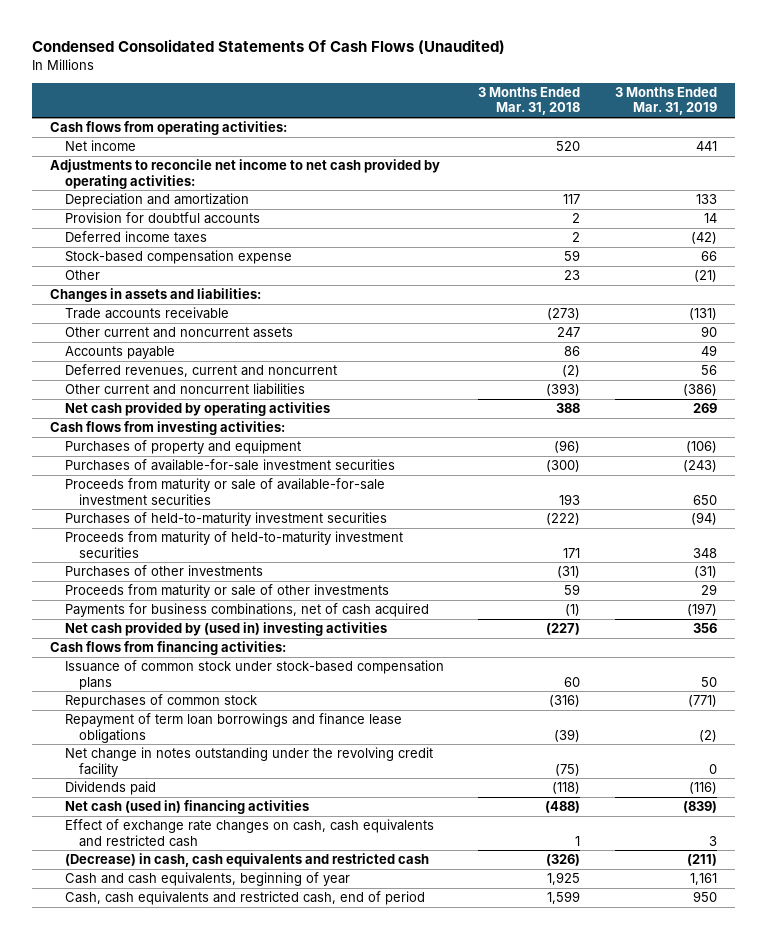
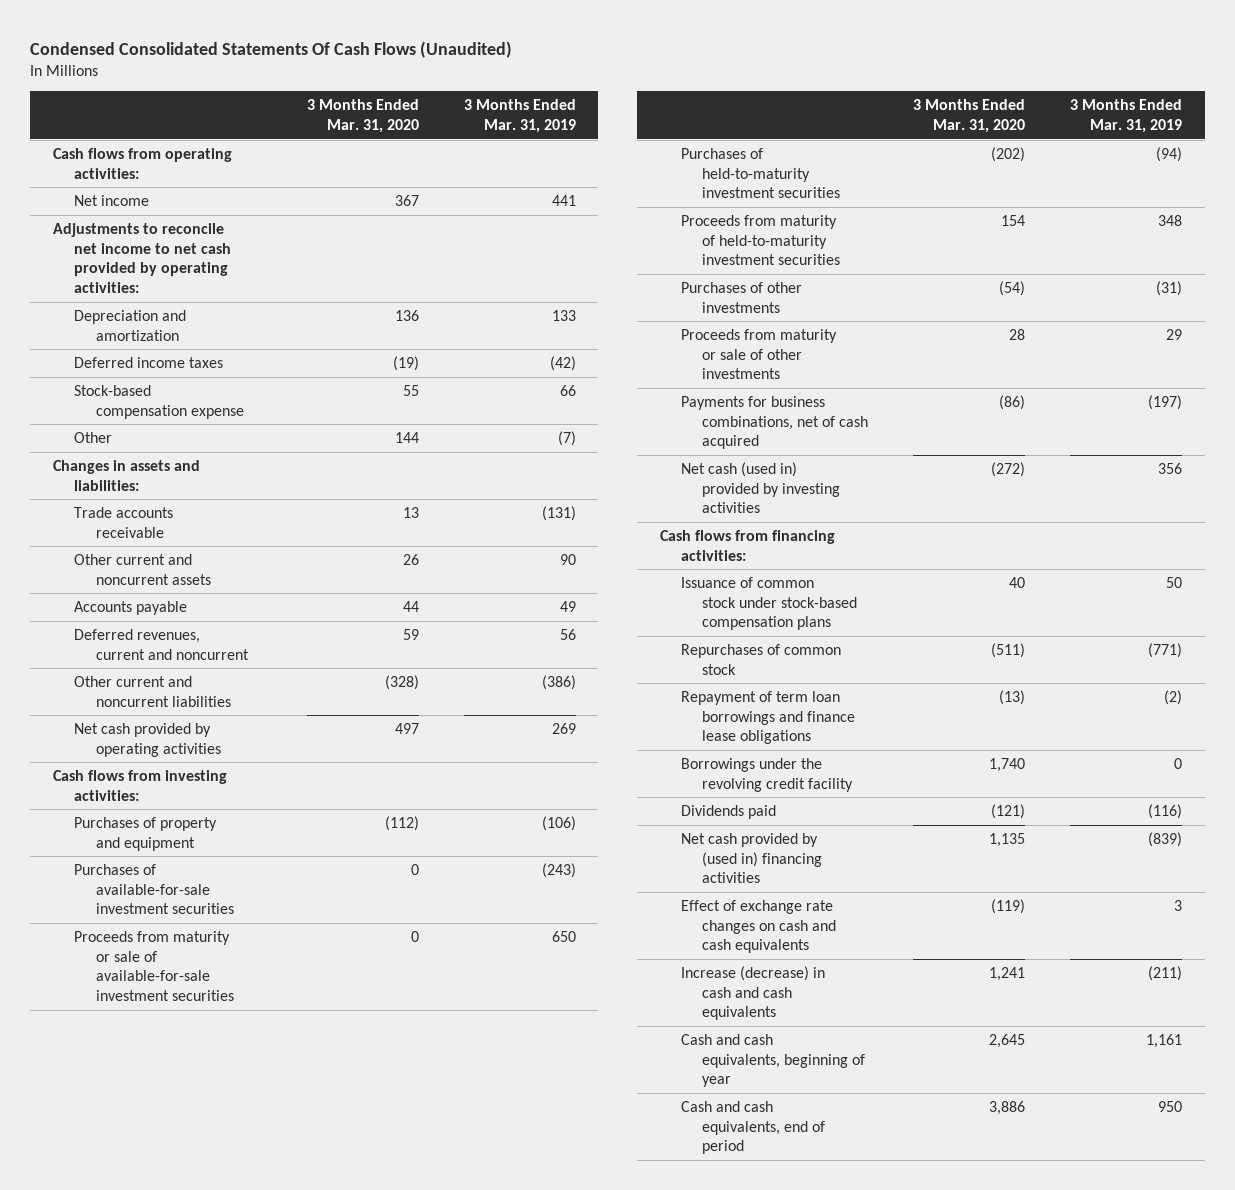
[478,86,581,116] 3 Months Ended Mar. 31, 2018 -> none
none -> [306,99,419,133] 3 Months Ended Mar. 31, 2020
[64,212,260,225] Provision for doubtful accounts -> none
[694,270,718,283] (21) -> [557,430,576,446] (7)
[64,622,387,637] Net cash provided by (used in) investing activities -> [680,461,841,514] Net cash (used in) provided by investing activities
[64,747,433,777] Net change in notes outstanding under the revolving credit facility -> [680,757,854,792] Borrowings under the revolving credit facility
[64,800,309,815] Net cash (used in) financing activities -> [680,832,823,884] Net cash provided by (used in) financing activities
[64,819,434,847] Effect of exchange rate changes on cash, cash equivalents and restricted cash -> [680,899,837,954] Effect of exchange rate changes on cash and cash equivalents
[64,853,429,868] (Decrease) in cash, cash equivalents and restricted cash -> [680,965,825,1021] Increase (decrease) in cash and cash equivalents
[64,891,425,906] Cash, cash equivalents and restricted cash, end of period -> [680,1100,826,1155] Cash and cash equivalents, end of period

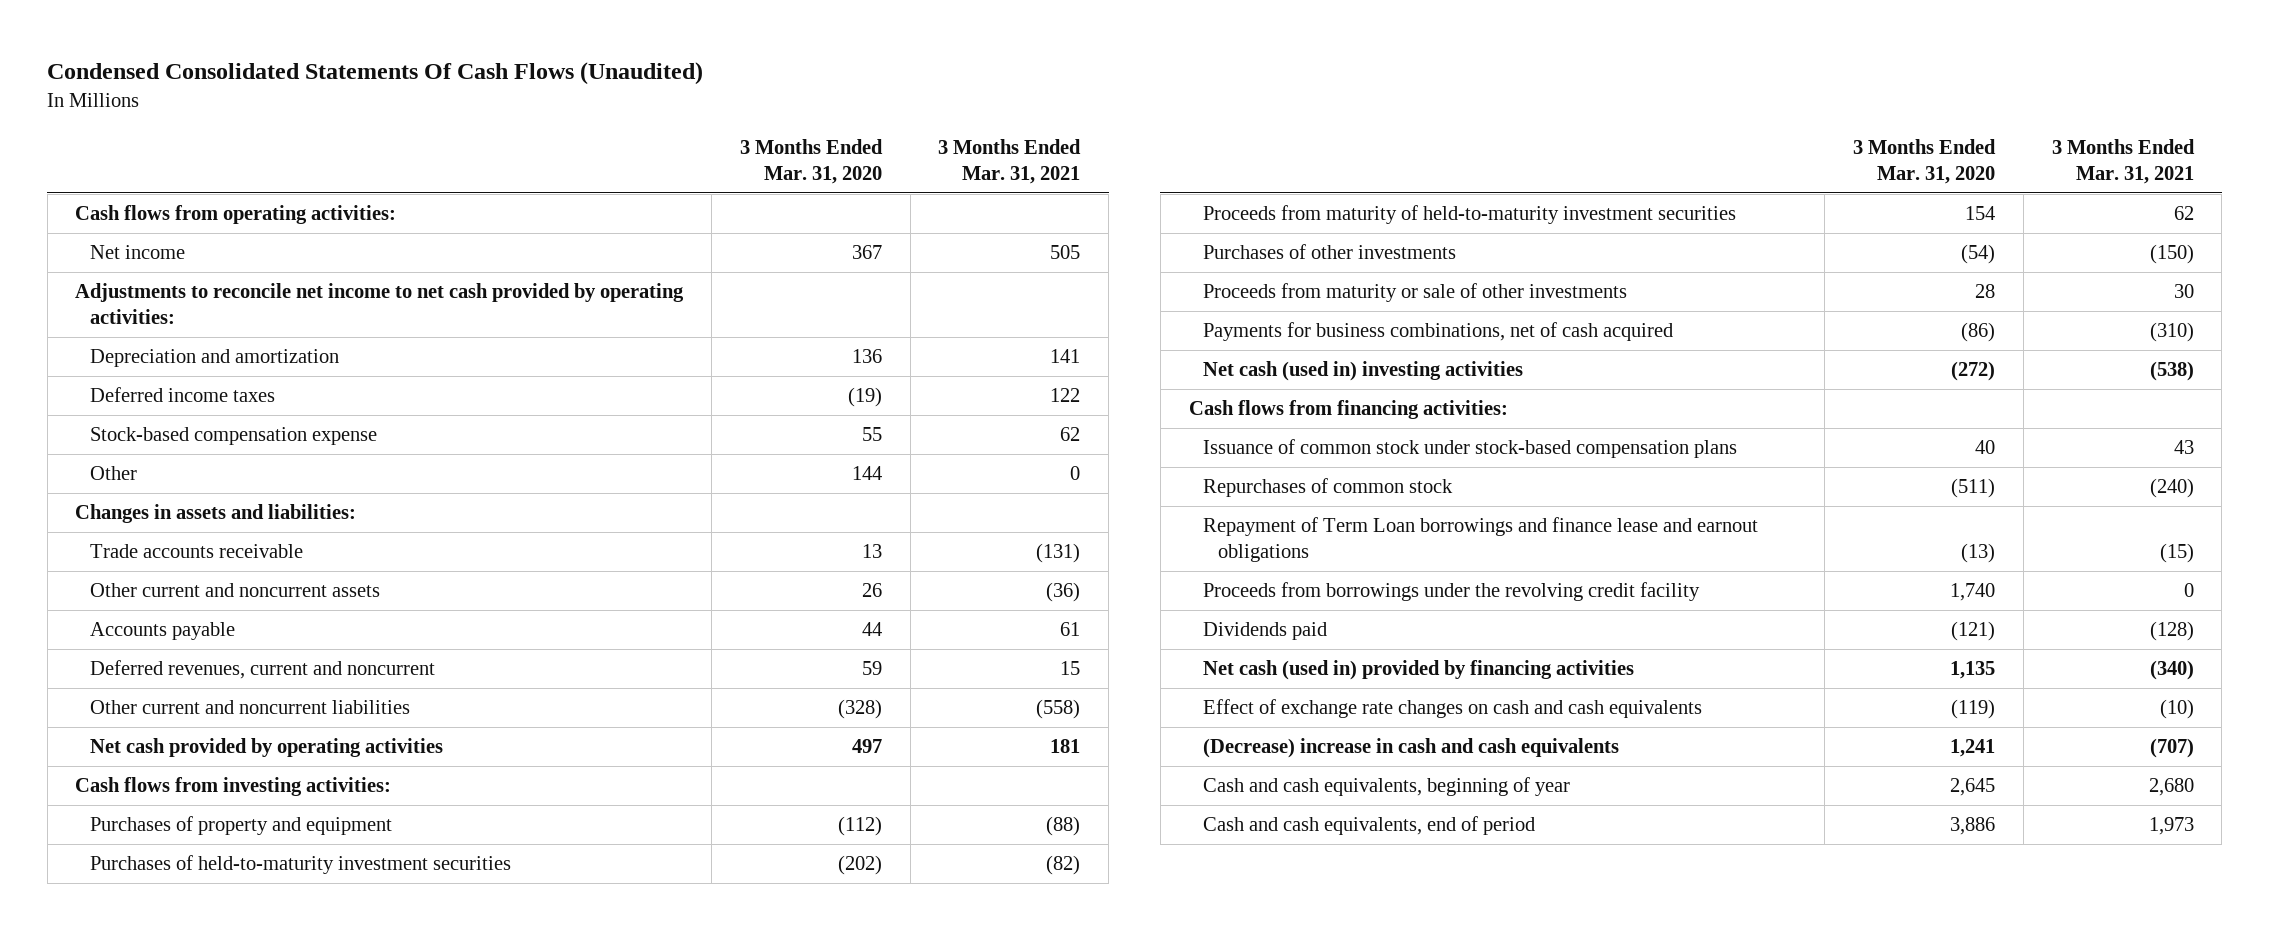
[463,99,576,133] 3 Months Ended Mar. 31, 2019 -> none
none -> [938,139,1082,185] 3 Months Ended Mar. 31, 2021
[74,863,234,915] Purchases of available-for-sale investment securities -> none
[74,930,234,1001] Proceeds from maturity or sale of available-for-sale investment securities -> none
[680,461,841,514] Net cash (used in) provided by investing activities -> [1203,361,1524,382] Net cash (used in) investing activities
[680,690,856,745] Repayment of term loan borrowings and finance lease obligations -> [1203,517,1759,563] Repayment of Term Loan borrowings and finance lease and earnout obligations
[680,757,854,792] Borrowings under the revolving credit facility -> [1203,582,1701,602] Proceeds from borrowings under the revolving credit facility
[680,832,823,884] Net cash provided by (used in) financing activities -> [1203,660,1635,681] Net cash (used in) provided by financing activities
[680,965,825,1021] Increase (decrease) in cash and cash equivalents -> [1203,738,1620,759] (Decrease) increase in cash and cash equivalents

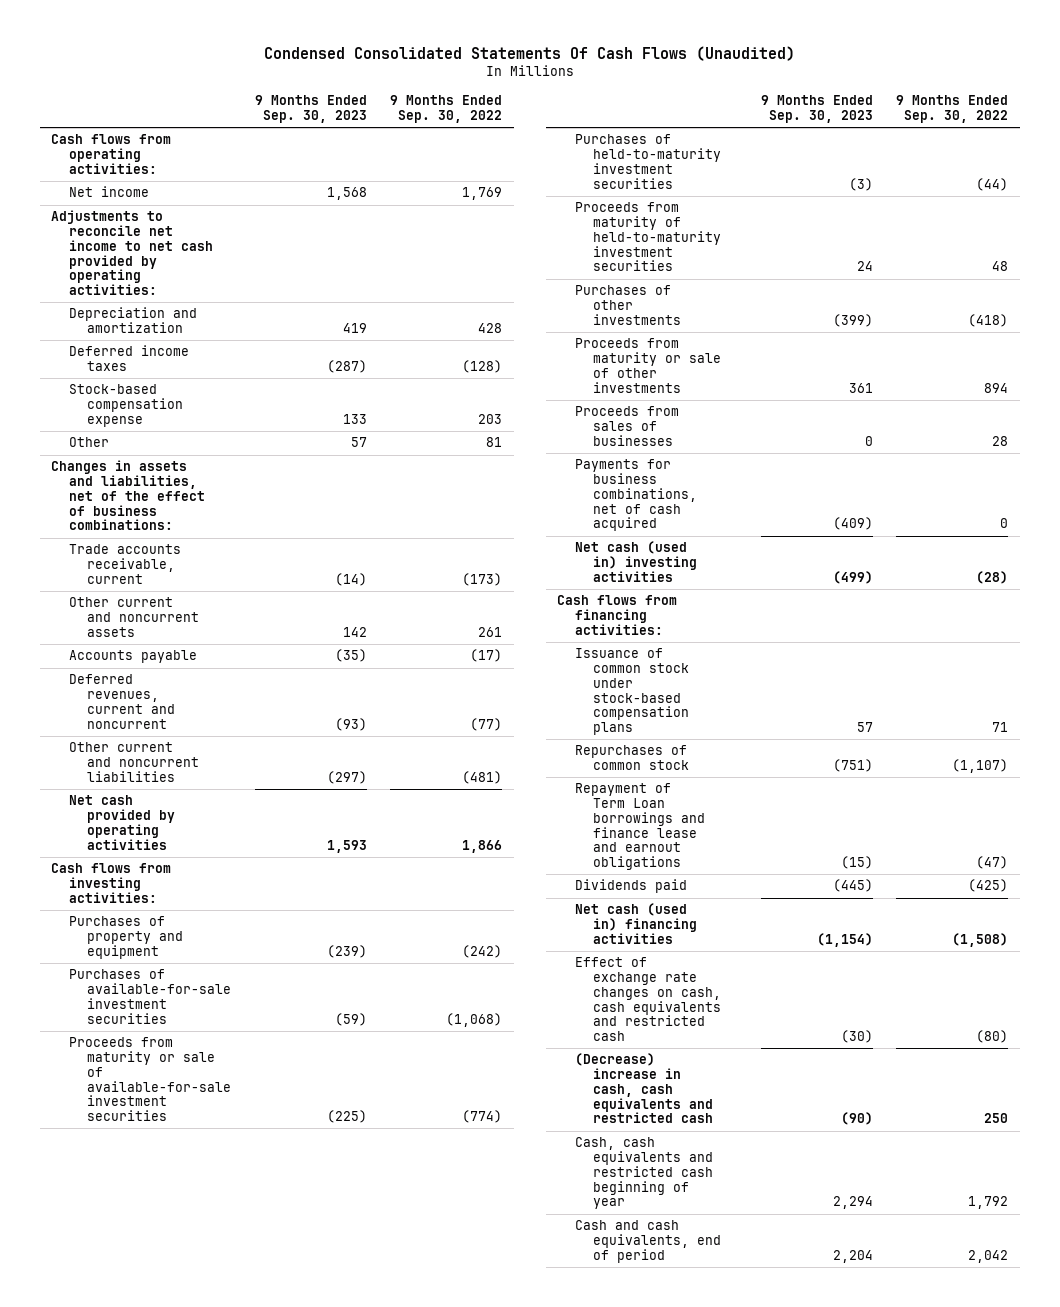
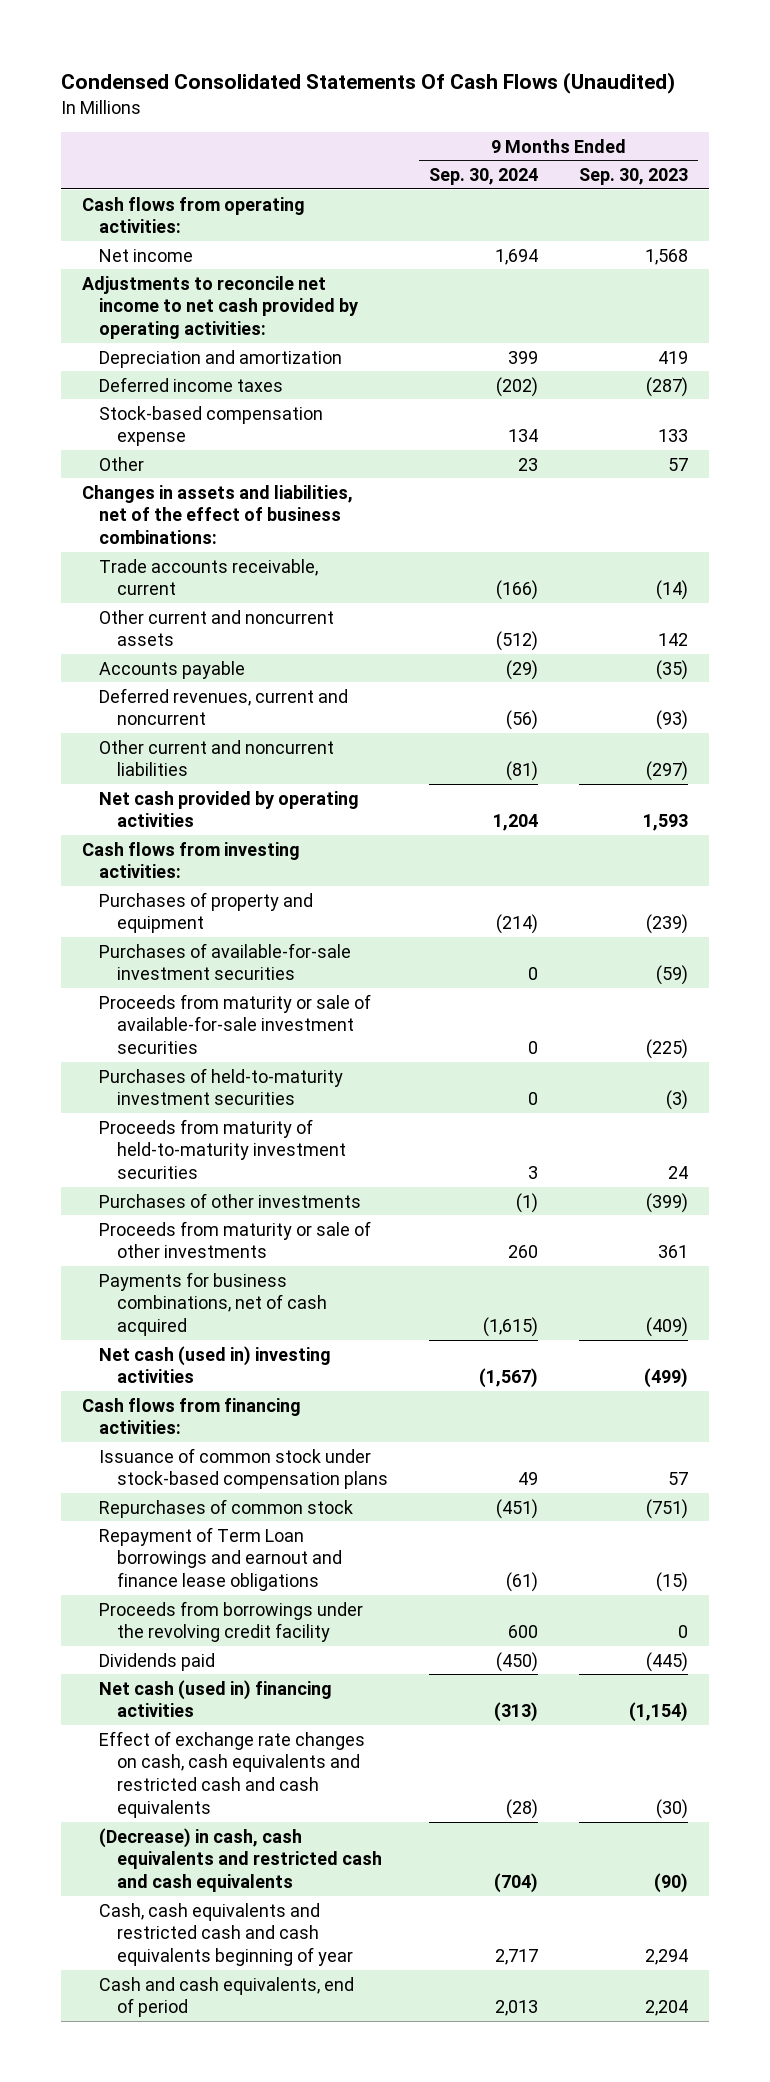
[390,95,503,124] 9 Months Ended Sep. 30, 2022 -> none
none -> [428,168,538,186] Sep. 30, 2024
[575,406,680,446] Proceeds from sales of businesses -> none
[575,783,706,871] Repayment of Term Loan borrowings and finance lease and earnout obligations -> [99,1526,342,1592] Repayment of Term Loan borrowings and earnout and finance lease obligations
none -> [99,1600,364,1643] Proceeds from borrowings under the revolving credit facility
[575,957,722,1042] Effect of exchange rate changes on cash, cash equivalents and restricted cash -> [99,1730,366,1819] Effect of exchange rate changes on cash, cash equivalents and restricted cash and cash equivalents
[575,1053,714,1124] (Decrease) increase in cash, cash equivalents and restricted cash -> [99,1827,382,1893] (Decrease) in cash, cash equivalents and restricted cash and cash equivalents
[575,1137,714,1210] Cash, cash equivalents and restricted cash beginning of year -> [99,1902,353,1967] Cash, cash equivalents and restricted cash and cash equivalents beginning of year

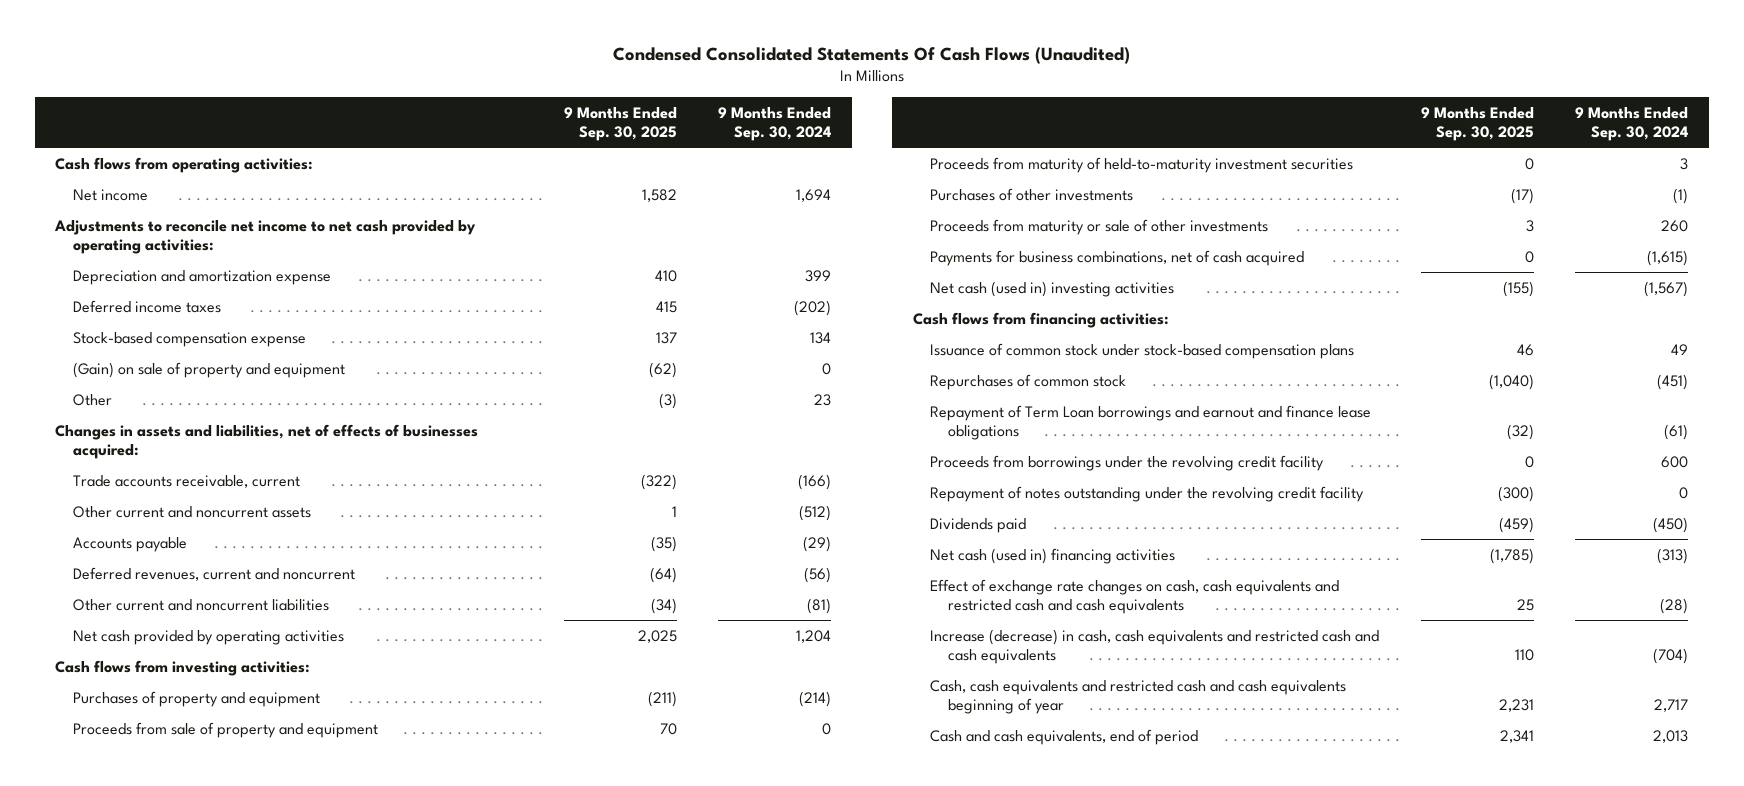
[579,168,689,186] Sep. 30, 2023 -> none
none -> [563,106,677,141] 9 Months Ended Sep. 30, 2025
[99,349,343,368] Depreciation and amortization -> [73,269,332,285] Depreciation and amortization expense
none -> [73,361,346,378] (Gain) on sale of property and equipment
[81,484,353,545] Changes in assets and liabilities, net of the effect of business combinations: -> [55,423,479,459] Changes in assets and liabilities, net of effects of businesses acquired:
[99,942,352,981] Purchases of available-for-sale investment securities -> none
[99,993,372,1055] Proceeds from maturity or sale of available-for-sale investment securities -> none
[99,1067,344,1106] Purchases of held-to-maturity investment securities -> none
none -> [73,721,379,738] Proceeds from sale of property and equipment
none -> [930,485,1365,502] Repayment of notes outstanding under the revolving credit facility
[99,1827,382,1893] (Decrease) in cash, cash equivalents and restricted cash and cash equivalents -> [930,628,1380,664] Increase (decrease) in cash, cash equivalents and restricted cash and cash equivalents

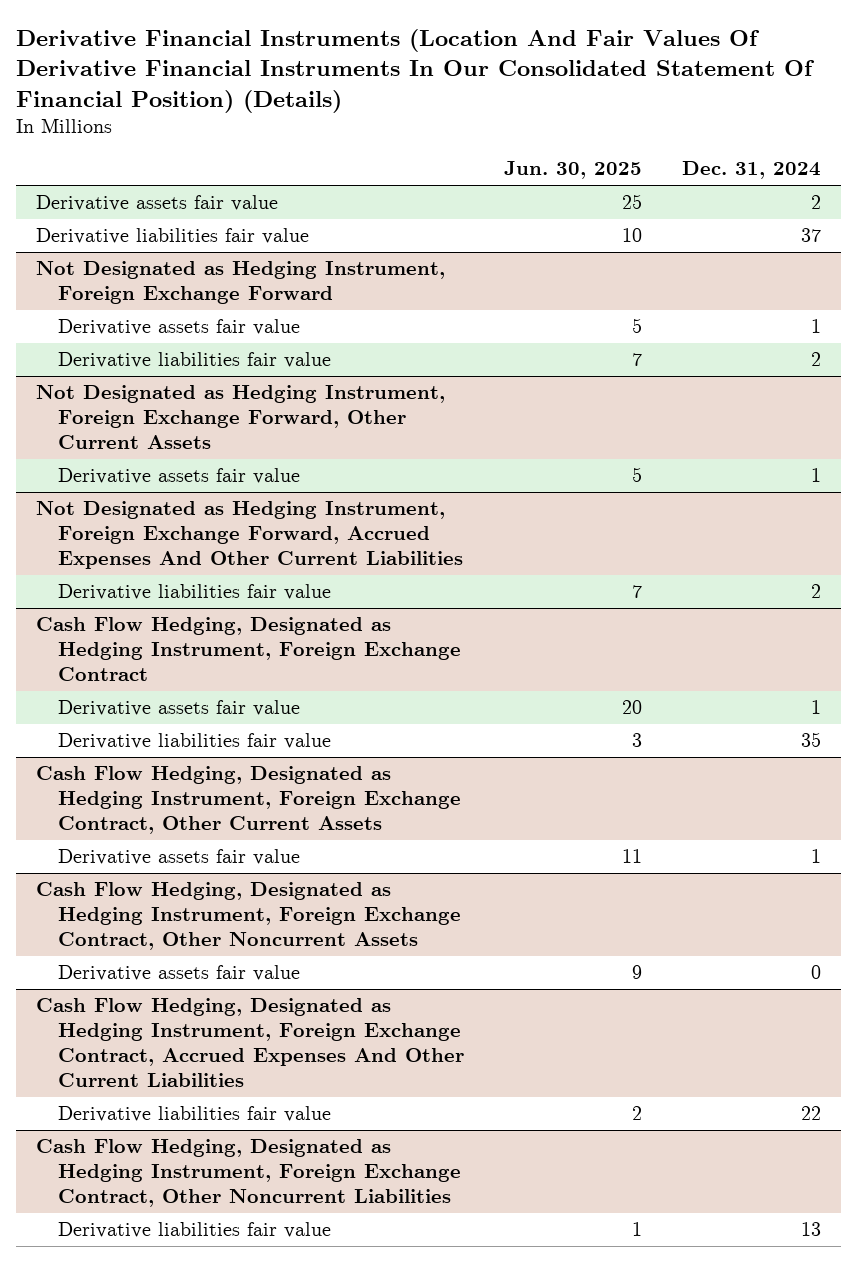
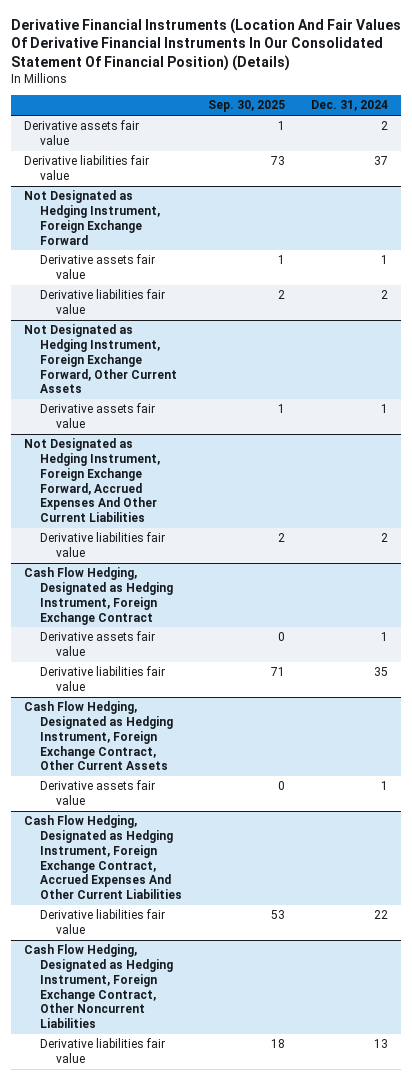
[504,161,643,180] Jun. 30, 2025 -> none
none -> [208,100,286,113] Sep. 30, 2025
[36,882,461,950] Cash Flow Hedging, Designated as Hedging Instrument, Foreign Exchange Contract, Other Noncurrent Assets -> none
[57,965,300,982] Derivative assets fair value -> none

